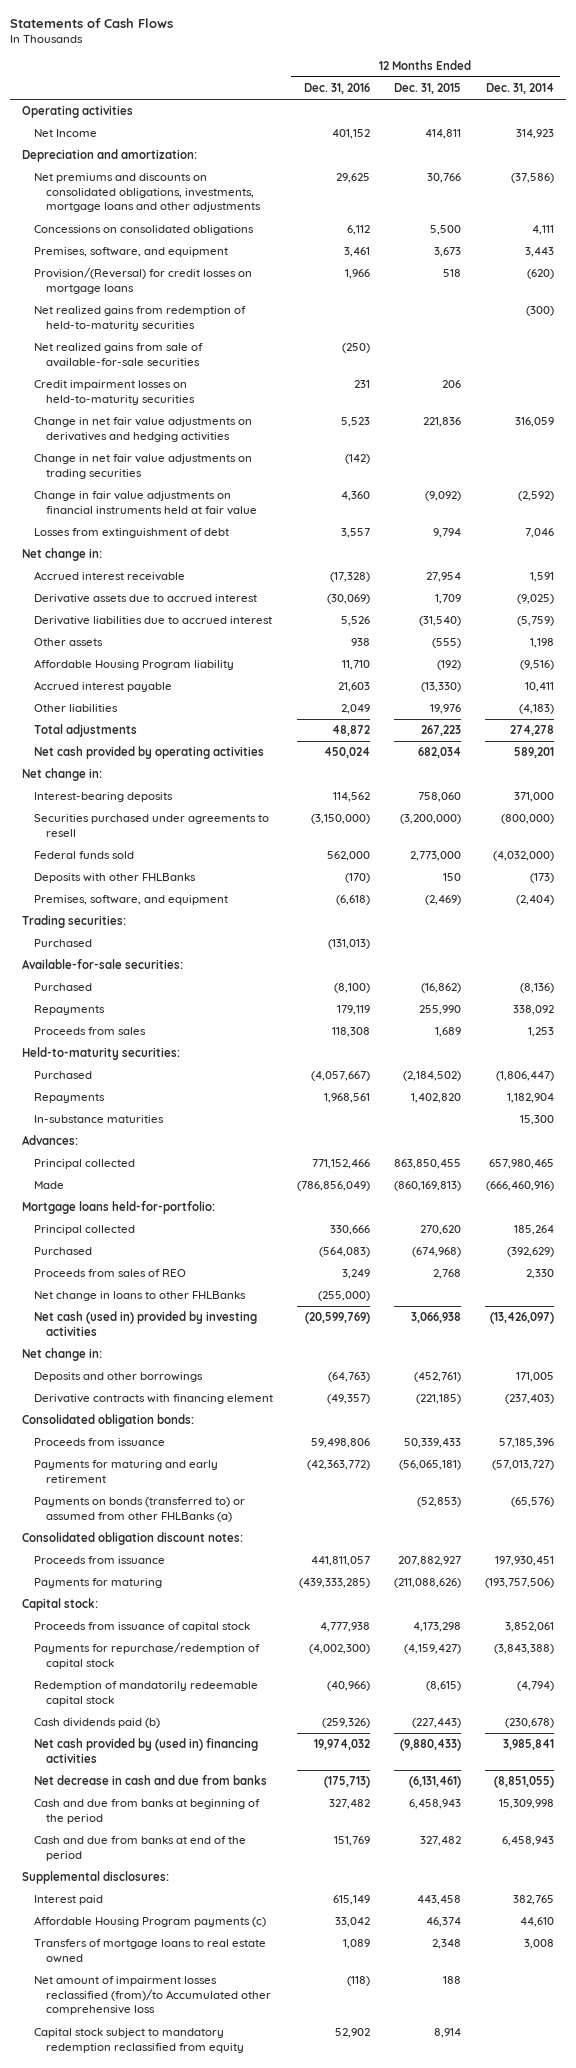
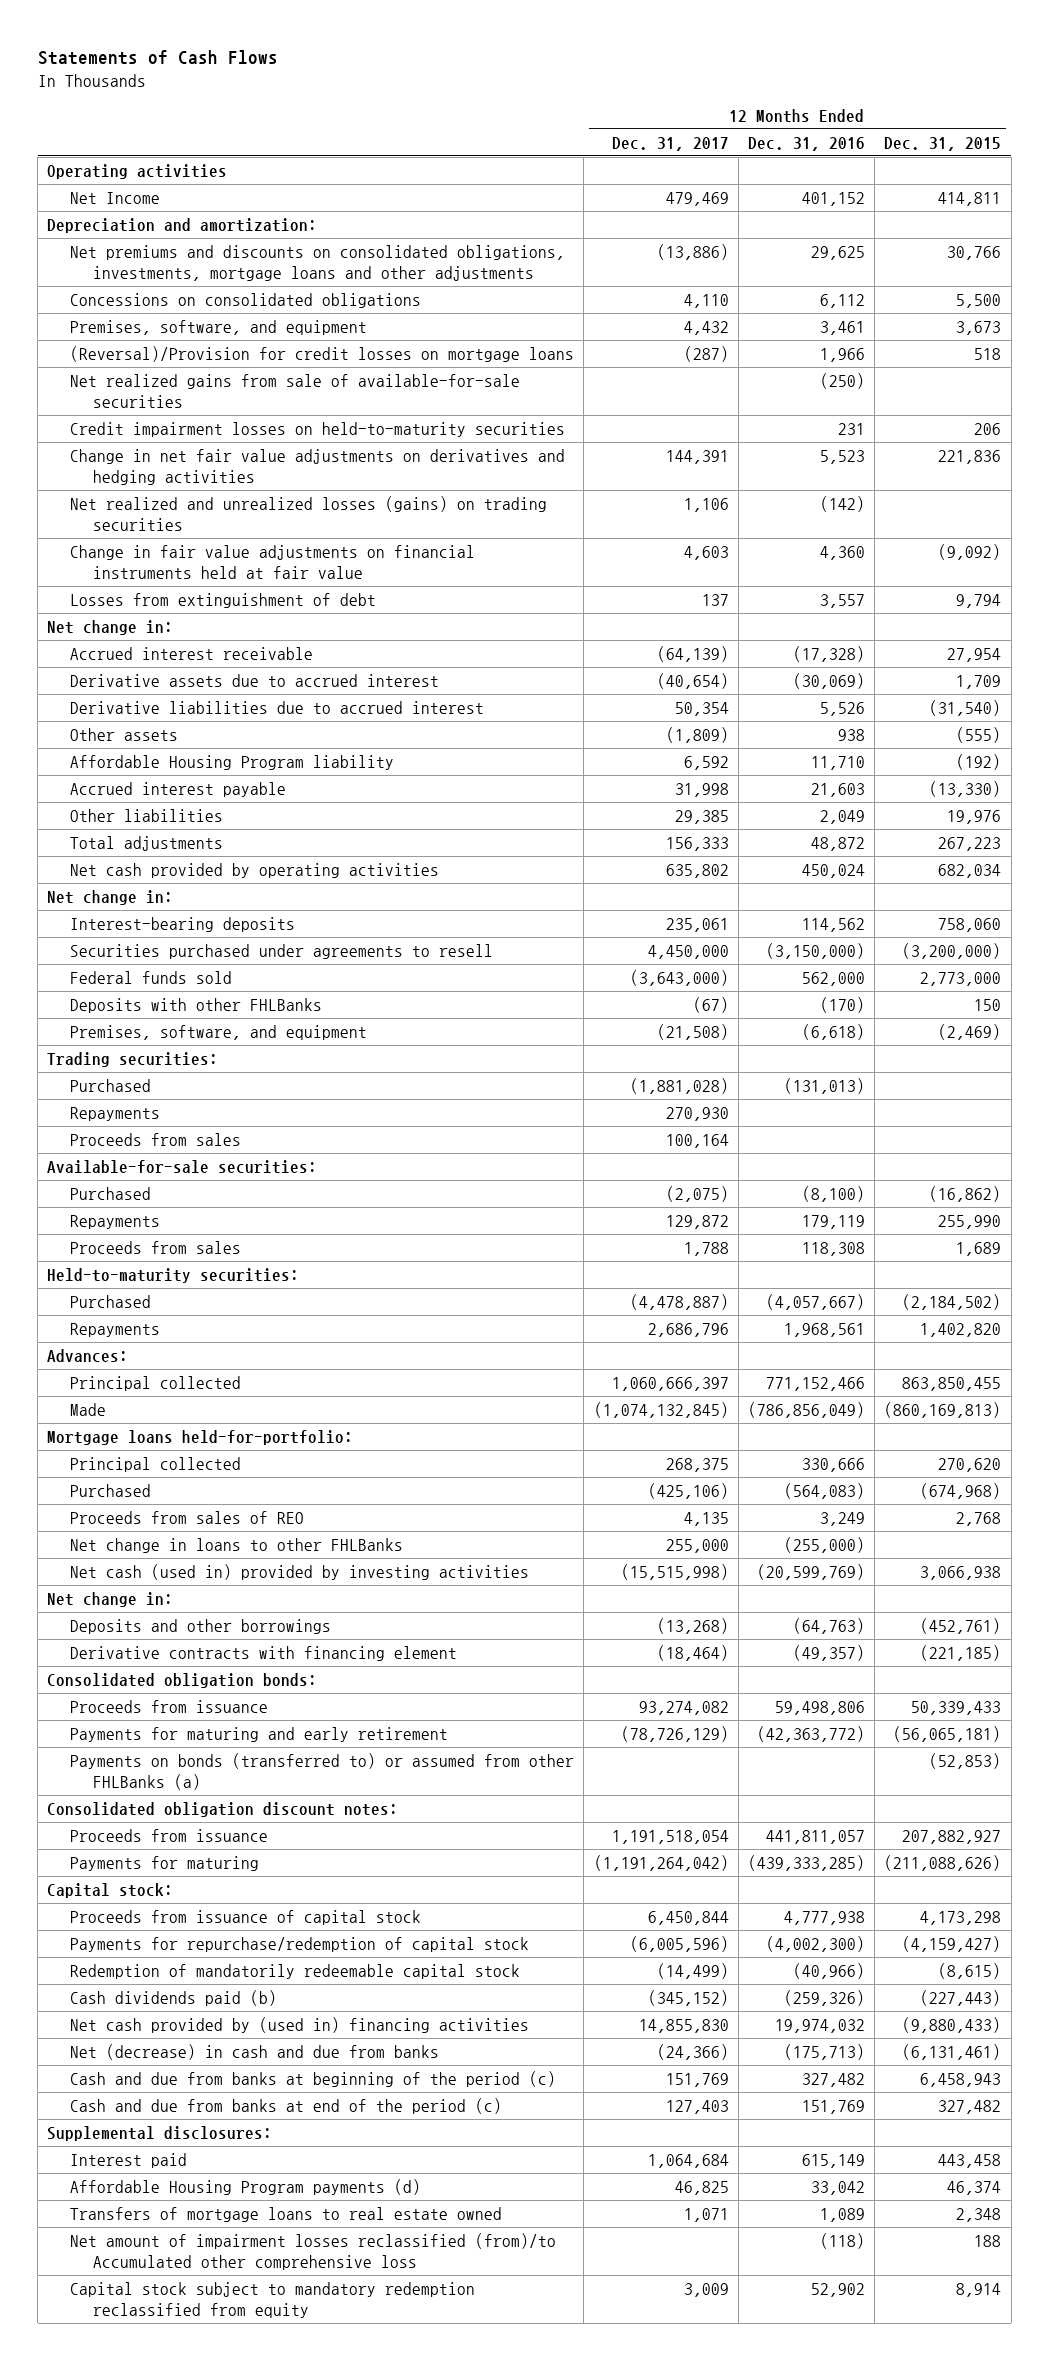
[485,83,554,95] Dec. 31, 2014 -> none
none -> [611,136,729,151] Dec. 31, 2017
[33,306,246,331] Net realized gains from redemption of held-to-maturity securities -> none
[33,267,252,294] Provision/(Reversal) for credit losses on mortgage loans -> [70,345,575,362] (Reversal)/Provision for credit losses on mortgage loans
[33,454,252,479] Change in net fair value adjustments on trading securities -> [70,495,548,531] Net realized and unrealized losses (gains) on trading securities
none -> [70,1106,161,1121] Repayments
none -> [70,1132,242,1146] Proceeds from sales
[33,1115,164,1124] In-substance maturities -> none
[33,1775,267,1786] Net decrease in cash and due from banks -> [70,2043,440,2060] Net (decrease) in cash and due from banks
[33,1799,260,1824] Cash and due from banks at beginning of the period -> [70,2070,557,2087] Cash and due from banks at beginning of the period (c)
[33,1836,246,1861] Cash and due from banks at end of the period -> [70,2097,503,2114] Cash and due from banks at end of the period (c)
[33,1916,266,1928] Affordable Housing Program payments (c) -> [70,2178,422,2195] Affordable Housing Program payments (d)

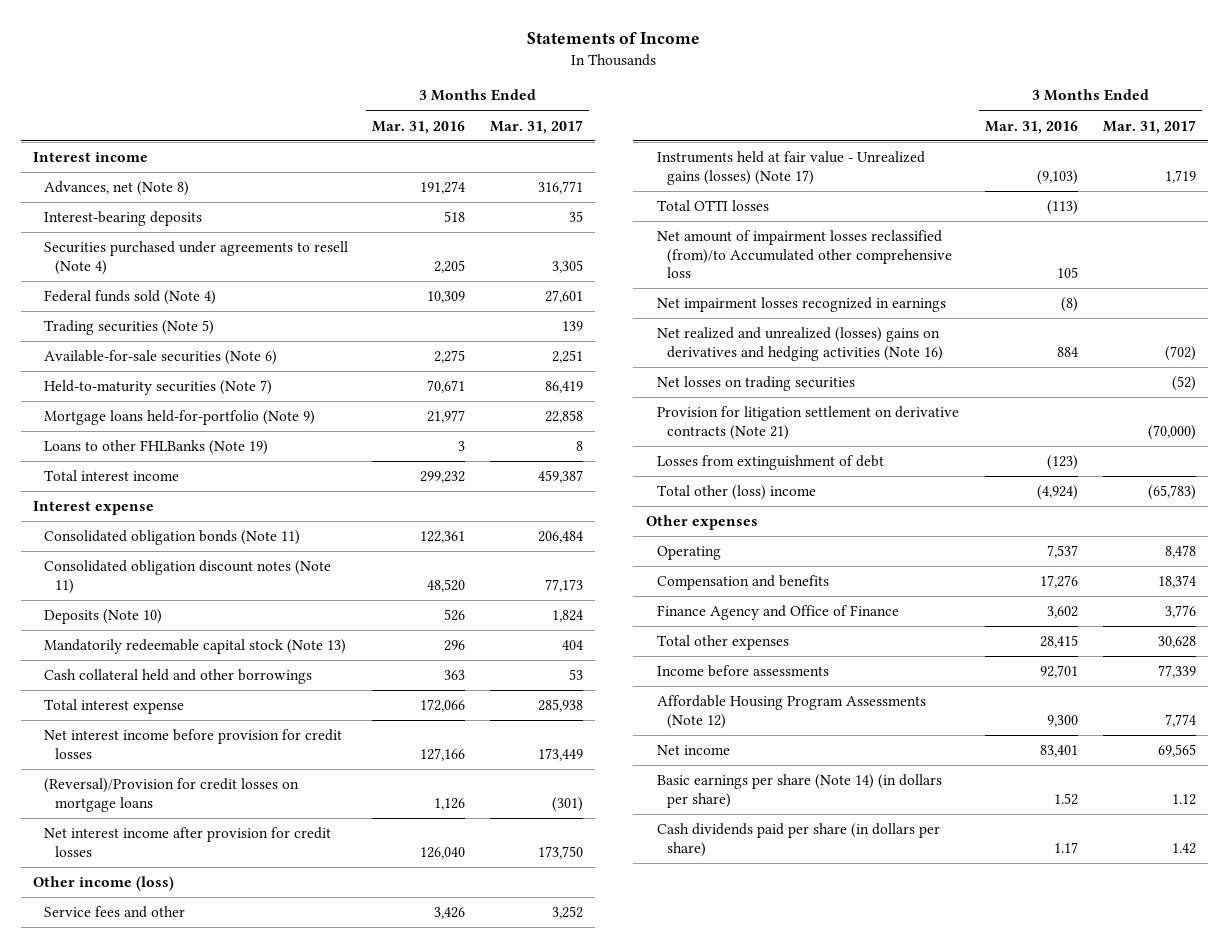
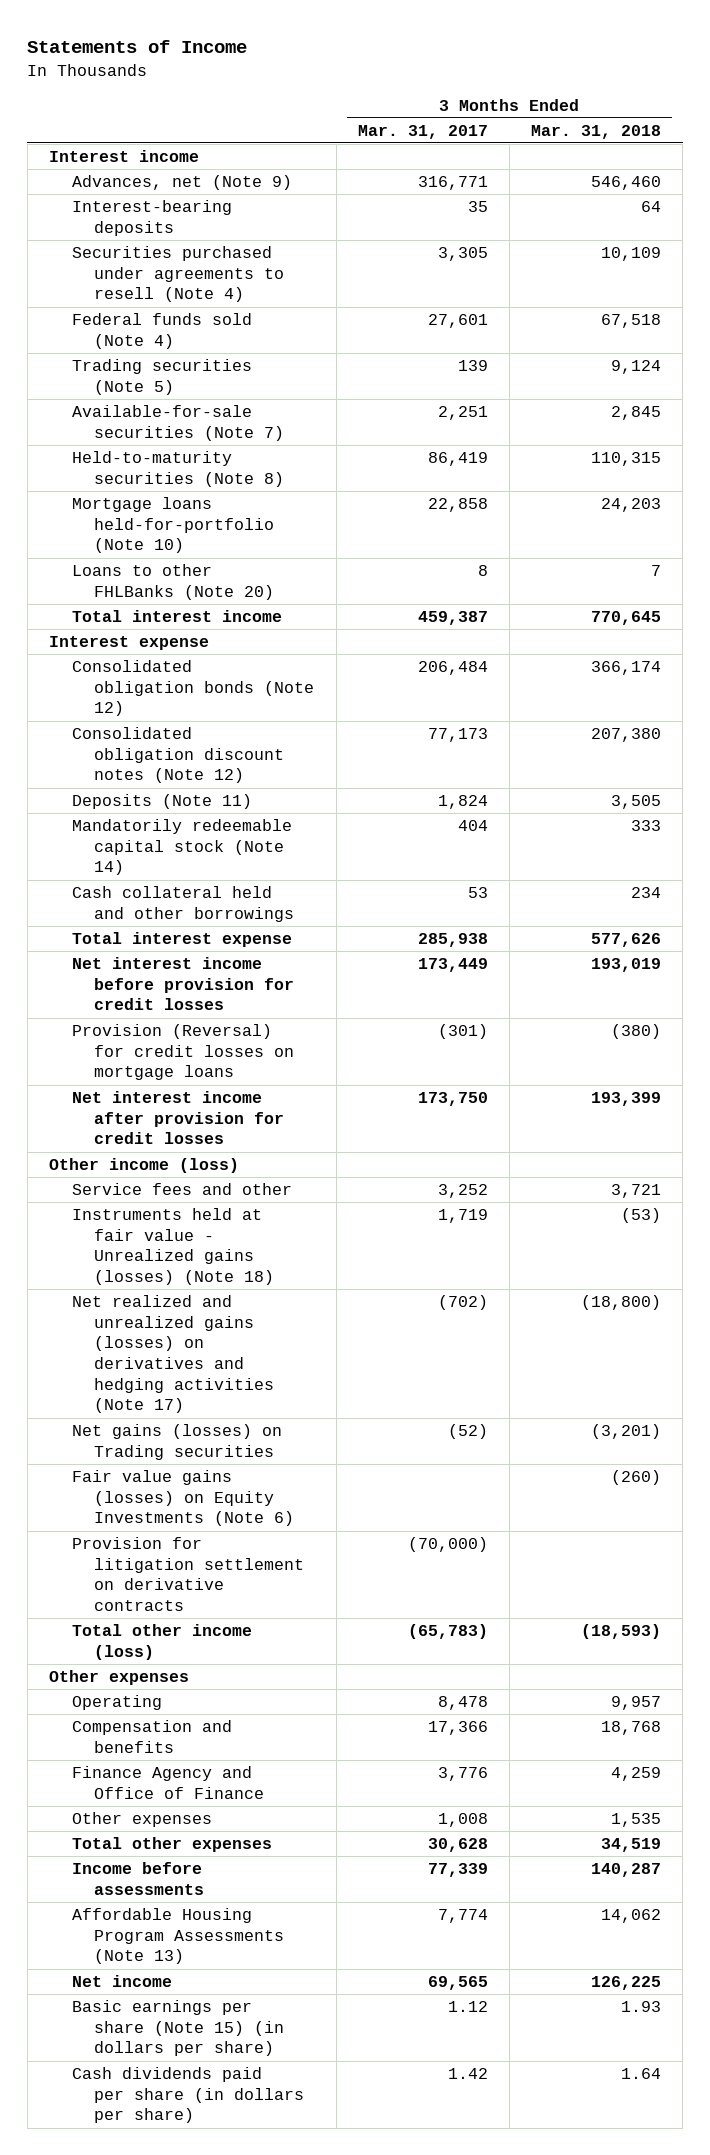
[372,120,466,134] Mar. 31, 2016 -> none
none -> [530,124,661,139] Mar. 31, 2018
[43,181,189,197] Advances, net (Note 8) -> [71,175,292,191] Advances, net (Note 9)
[43,350,277,366] Available-for-sale securities (Note 6) -> [71,405,285,441] Available-for-sale securities (Note 7)
[43,380,272,396] Held-to-maturity securities (Note 7) -> [71,451,285,487] Held-to-maturity securities (Note 8)
[43,410,315,426] Mortgage loans held-for-portfolio (Note 9) -> [71,497,275,554] Mortgage loans held-for-portfolio (Note 10)
[43,440,268,456] Loans to other FHLBanks (Note 19) -> [71,564,275,600] Loans to other FHLBanks (Note 20)
[43,530,300,546] Consolidated obligation bonds (Note 11) -> [71,660,315,717] Consolidated obligation bonds (Note 12)
[43,560,331,594] Consolidated obligation discount notes (Note 11) -> [71,727,285,784] Consolidated obligation discount notes (Note 12)
[43,609,162,625] Deposits (Note 10) -> [71,794,252,810] Deposits (Note 11)
[43,639,346,655] Mandatorily redeemable capital stock (Note 13) -> [71,819,292,876] Mandatorily redeemable capital stock (Note 14)
[43,778,299,812] (Reversal)/Provision for credit losses on mortgage loans -> [71,1024,295,1081] Provision (Reversal) for credit losses on mortgage loans
[656,200,769,212] Total OTTI losses -> none
[656,230,953,279] Net amount of impairment losses reclassified (from)/to Accumulated other comprehensive loss -> none
[656,297,946,313] Net impairment losses recognized in earnings -> none
[656,455,884,471] Losses from extinguishment of debt -> none
[656,151,925,185] Instruments held at fair value - Unrealized gains (losses) (Note 17) -> [71,1208,275,1286] Instruments held at fair value - Unrealized gains (losses) (Note 18)
[656,327,944,361] Net realized and unrealized (losses) gains on derivatives and hedging activities (Note 16) -> [71,1295,275,1414] Net realized and unrealized gains (losses) on derivatives and hedging activities (Note 17)
[656,376,855,392] Net losses on trading securities -> [71,1424,282,1460] Net gains (losses) on Trading securities
none -> [71,1470,295,1527] Fair value gains (losses) on Equity Investments (Note 6)
[656,406,959,440] Provision for litigation settlement on derivative contracts (Note 21) -> [71,1537,305,1612] Provision for litigation settlement on derivative contracts
[656,485,816,501] Total other (loss) income -> [71,1624,252,1660] Total other income (loss)
[1157,575,1196,589] 18,374 -> [427,1721,488,1736] 17,366
none -> [71,1812,212,1828] Other expenses
[656,695,926,729] Affordable Housing Program Assessments (Note 12) -> [71,1908,285,1965] Affordable Housing Program Assessments (Note 13)
[656,774,942,808] Basic earnings per share (Note 14) (in dollars per share) -> [71,2000,285,2057] Basic earnings per share (Note 15) (in dollars per share)

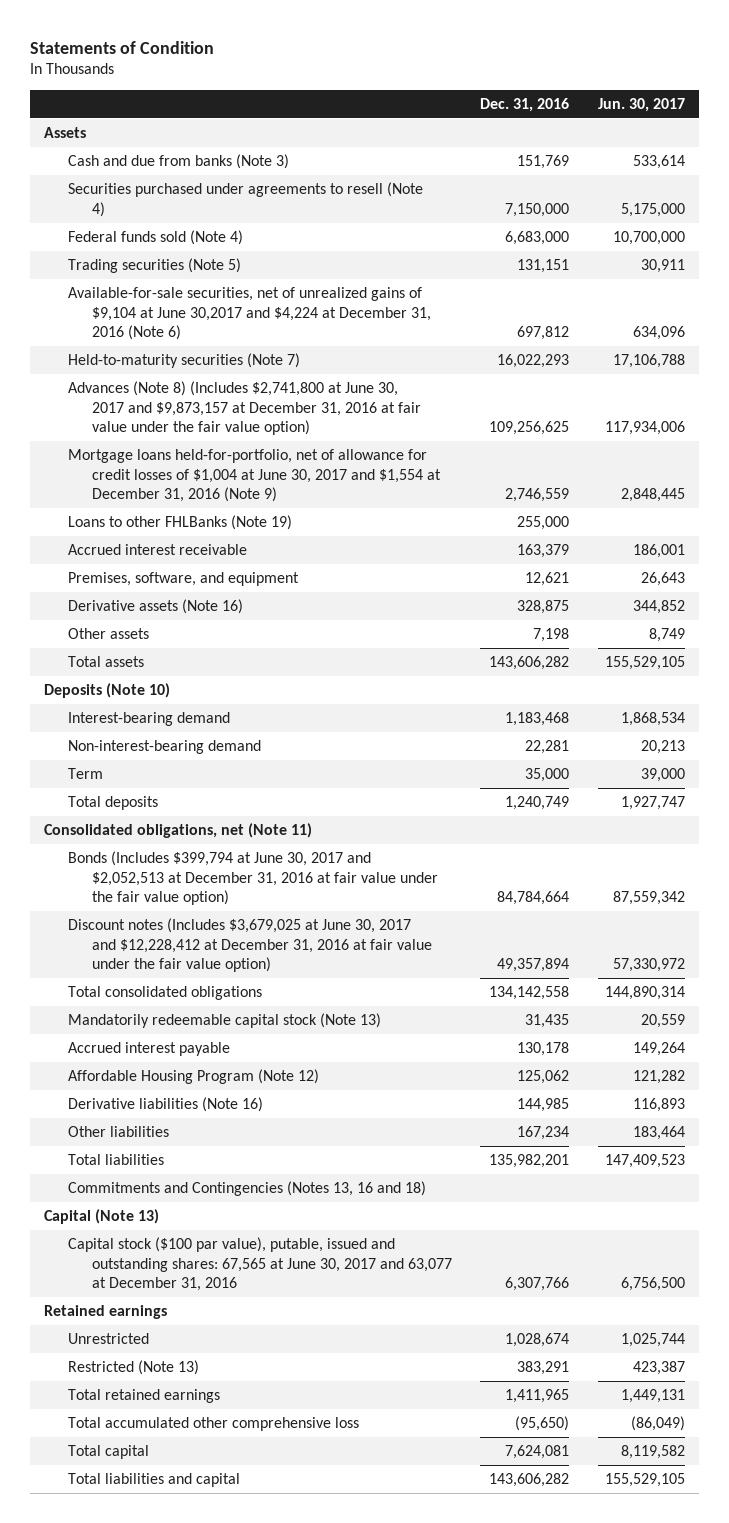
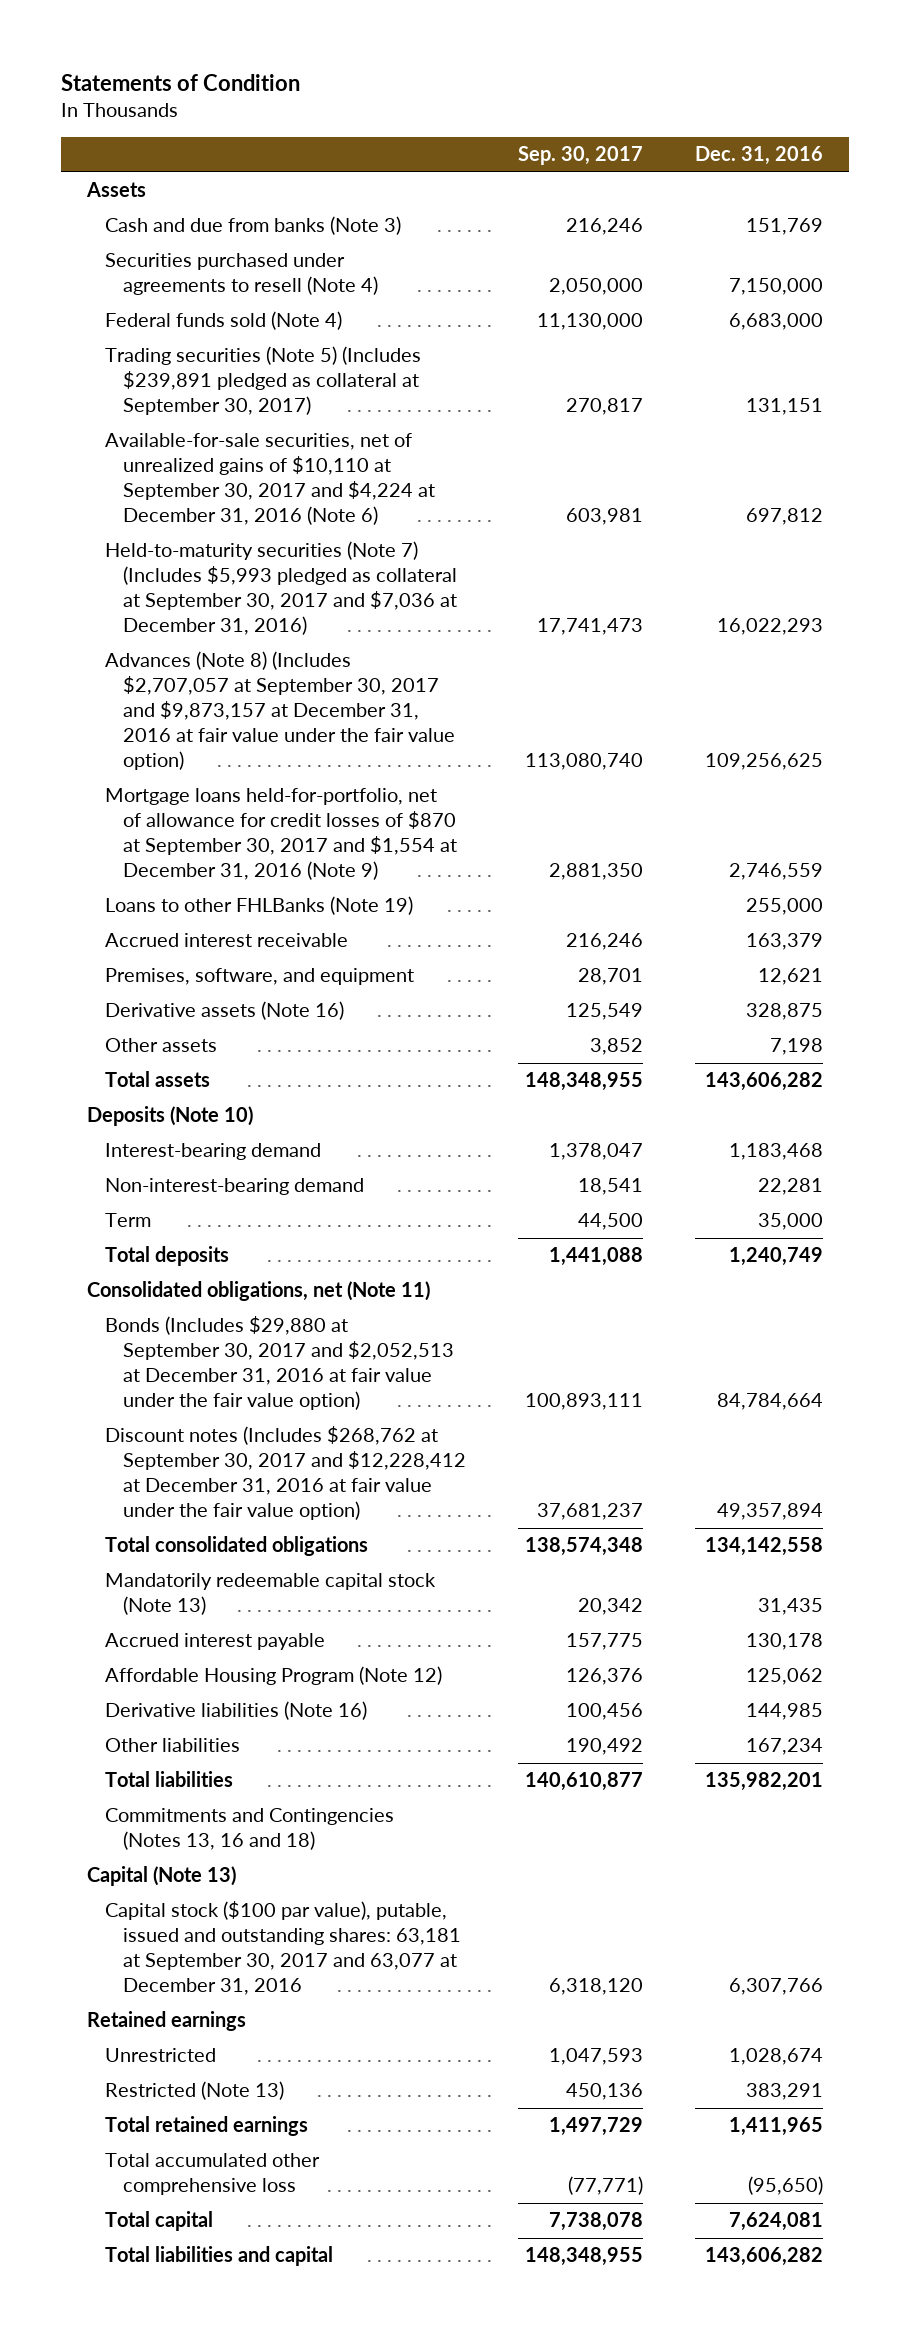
[597,97,685,112] Jun. 30, 2017 -> none
none -> [517,146,643,166] Sep. 30, 2017
[67,258,241,274] Trading securities (Note 5) -> [105,346,422,416] Trading securities (Note 5) (Includes $239,891 pledged as collateral at September 30, 2017)
[67,287,431,341] Available-for-sale securities, net of unrealized gains of $9,104 at June 30,2017 and $4,224 at December 31, 2016 (Note 6) -> [105,433,435,526] Available-for-sale securities, net of unrealized gains of $10,110 at September 30, 2017 and $4,224 at December 31, 2016 (Note 6)
[67,353,300,369] Held-to-maturity securities (Note 7) -> [105,541,457,636] Held-to-maturity securities (Note 7) (Includes $5,993 pledged as collateral at September 30, 2017 and $7,036 at December 31, 2016)
[67,381,421,436] Advances (Note 8) (Includes $2,741,800 at June 30, 2017 and $9,873,157 at December 31, 2016 at fair value under the fair value option) -> [105,651,455,771] Advances (Note 8) (Includes $2,707,057 at September 30, 2017 and $9,873,157 at December 31, 2016 at fair value under the fair value option)
[67,449,441,503] Mortgage loans held-for-portfolio, net of allowance for credit losses of $1,004 at June 30, 2017 and $1,554 at December 31, 2016 (Note 9) -> [105,788,457,881] Mortgage loans held-for-portfolio, net of allowance for credit losses of $870 at September 30, 2017 and $1,554 at December 31, 2016 (Note 9)
[67,851,438,906] Bonds (Includes $399,794 at June 30, 2017 and $2,052,513 at December 31, 2016 at fair value under the fair value option) -> [105,1316,454,1411] Bonds (Includes $29,880 at September 30, 2017 and $2,052,513 at December 31, 2016 at fair value under the fair value option)
[67,918,432,973] Discount notes (Includes $3,679,025 at June 30, 2017 and $12,228,412 at December 31, 2016 at fair value under the fair value option) -> [105,1426,466,1521] Discount notes (Includes $268,762 at September 30, 2017 and $12,228,412 at December 31, 2016 at fair value under the fair value option)
[67,1237,452,1292] Capital stock ($100 par value), putable, issued and outstanding shares: 67,565 at June 30, 2017 and 63,077 at December 31, 2016 -> [105,1901,461,1996] Capital stock ($100 par value), putable, issued and outstanding shares: 63,181 at September 30, 2017 and 63,077 at December 31, 2016

